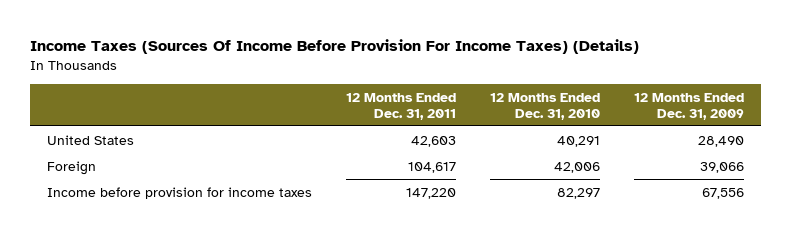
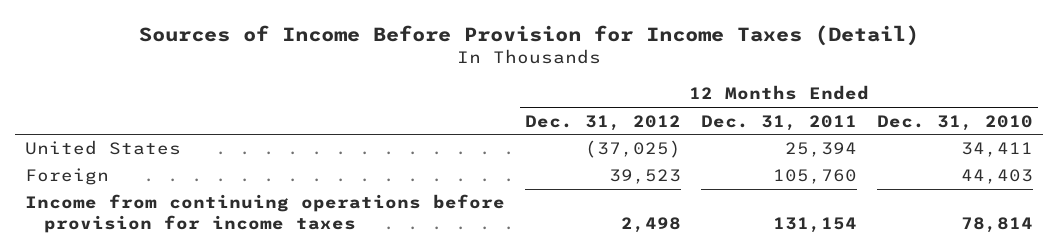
[29,39,639,55] Income Taxes (Sources Of Income Before Provision For Income Taxes) (Details) -> [138,24,919,46] Sources of Income Before Provision for Income Taxes (Detail)
[634,92,745,120] 12 Months Ended Dec. 31, 2009 -> none
none -> [525,114,682,131] Dec. 31, 2012
[411,135,457,147] 42,603 -> [784,142,857,158] 25,394
[557,135,601,147] 40,291 -> [960,142,1033,158] 34,411
[408,161,457,173] 104,617 -> [772,169,857,185] 105,760
[554,161,601,173] 42,006 -> [960,169,1033,185] 44,403
[47,186,313,199] Income before provision for income taxes -> [25,194,506,233] Income from continuing operations before provision for income taxes
[406,187,457,199] 147,220 -> [772,216,857,233] 131,154
[557,187,601,199] 82,297 -> [960,216,1033,233] 78,814

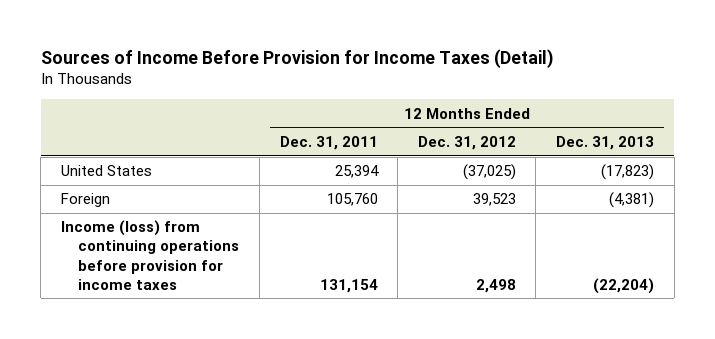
[876,114,1033,131] Dec. 31, 2010 -> none
none -> [556,136,655,151] Dec. 31, 2013
[25,194,506,233] Income from continuing operations before provision for income taxes -> [60,220,240,290] Income (loss) from continuing operations before provision for income taxes

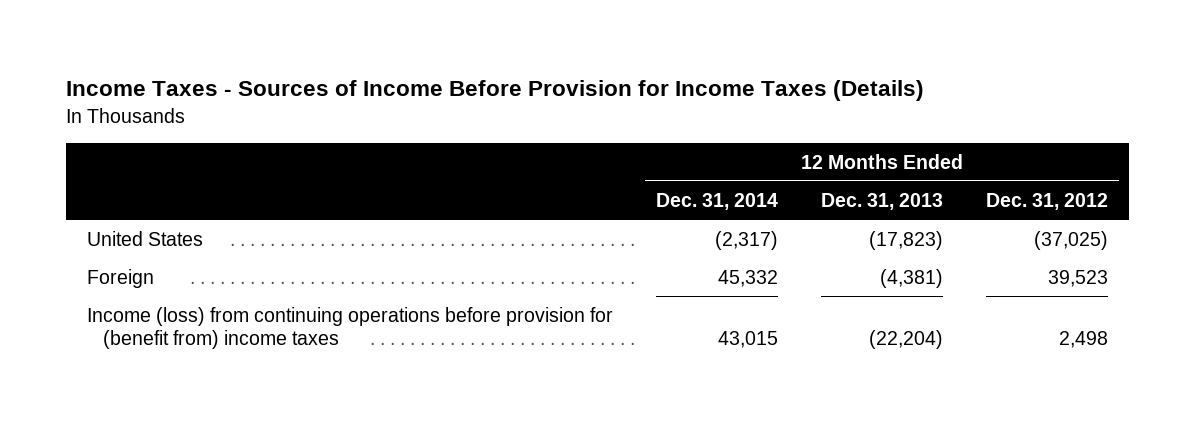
[40,48,554,68] Sources of Income Before Provision for Income Taxes (Detail) -> [65,80,924,102] Income Taxes - Sources of Income Before Provision for Income Taxes (Details)
[279,136,378,151] Dec. 31, 2011 -> none
none -> [656,192,779,210] Dec. 31, 2014
[60,220,240,290] Income (loss) from continuing operations before provision for income taxes -> [87,306,614,350] Income (loss) from continuing operations before provision for (benefit from) income taxes

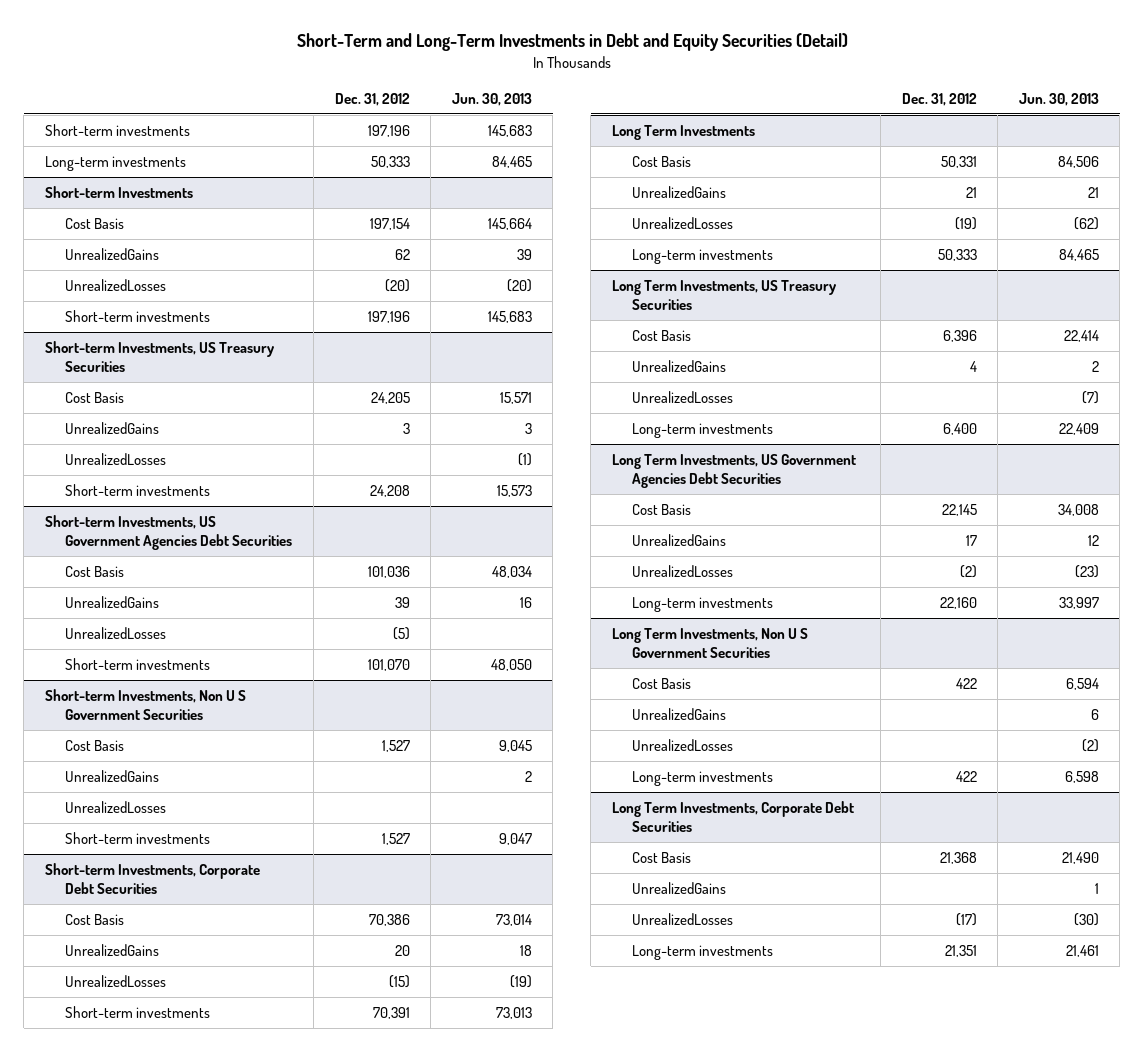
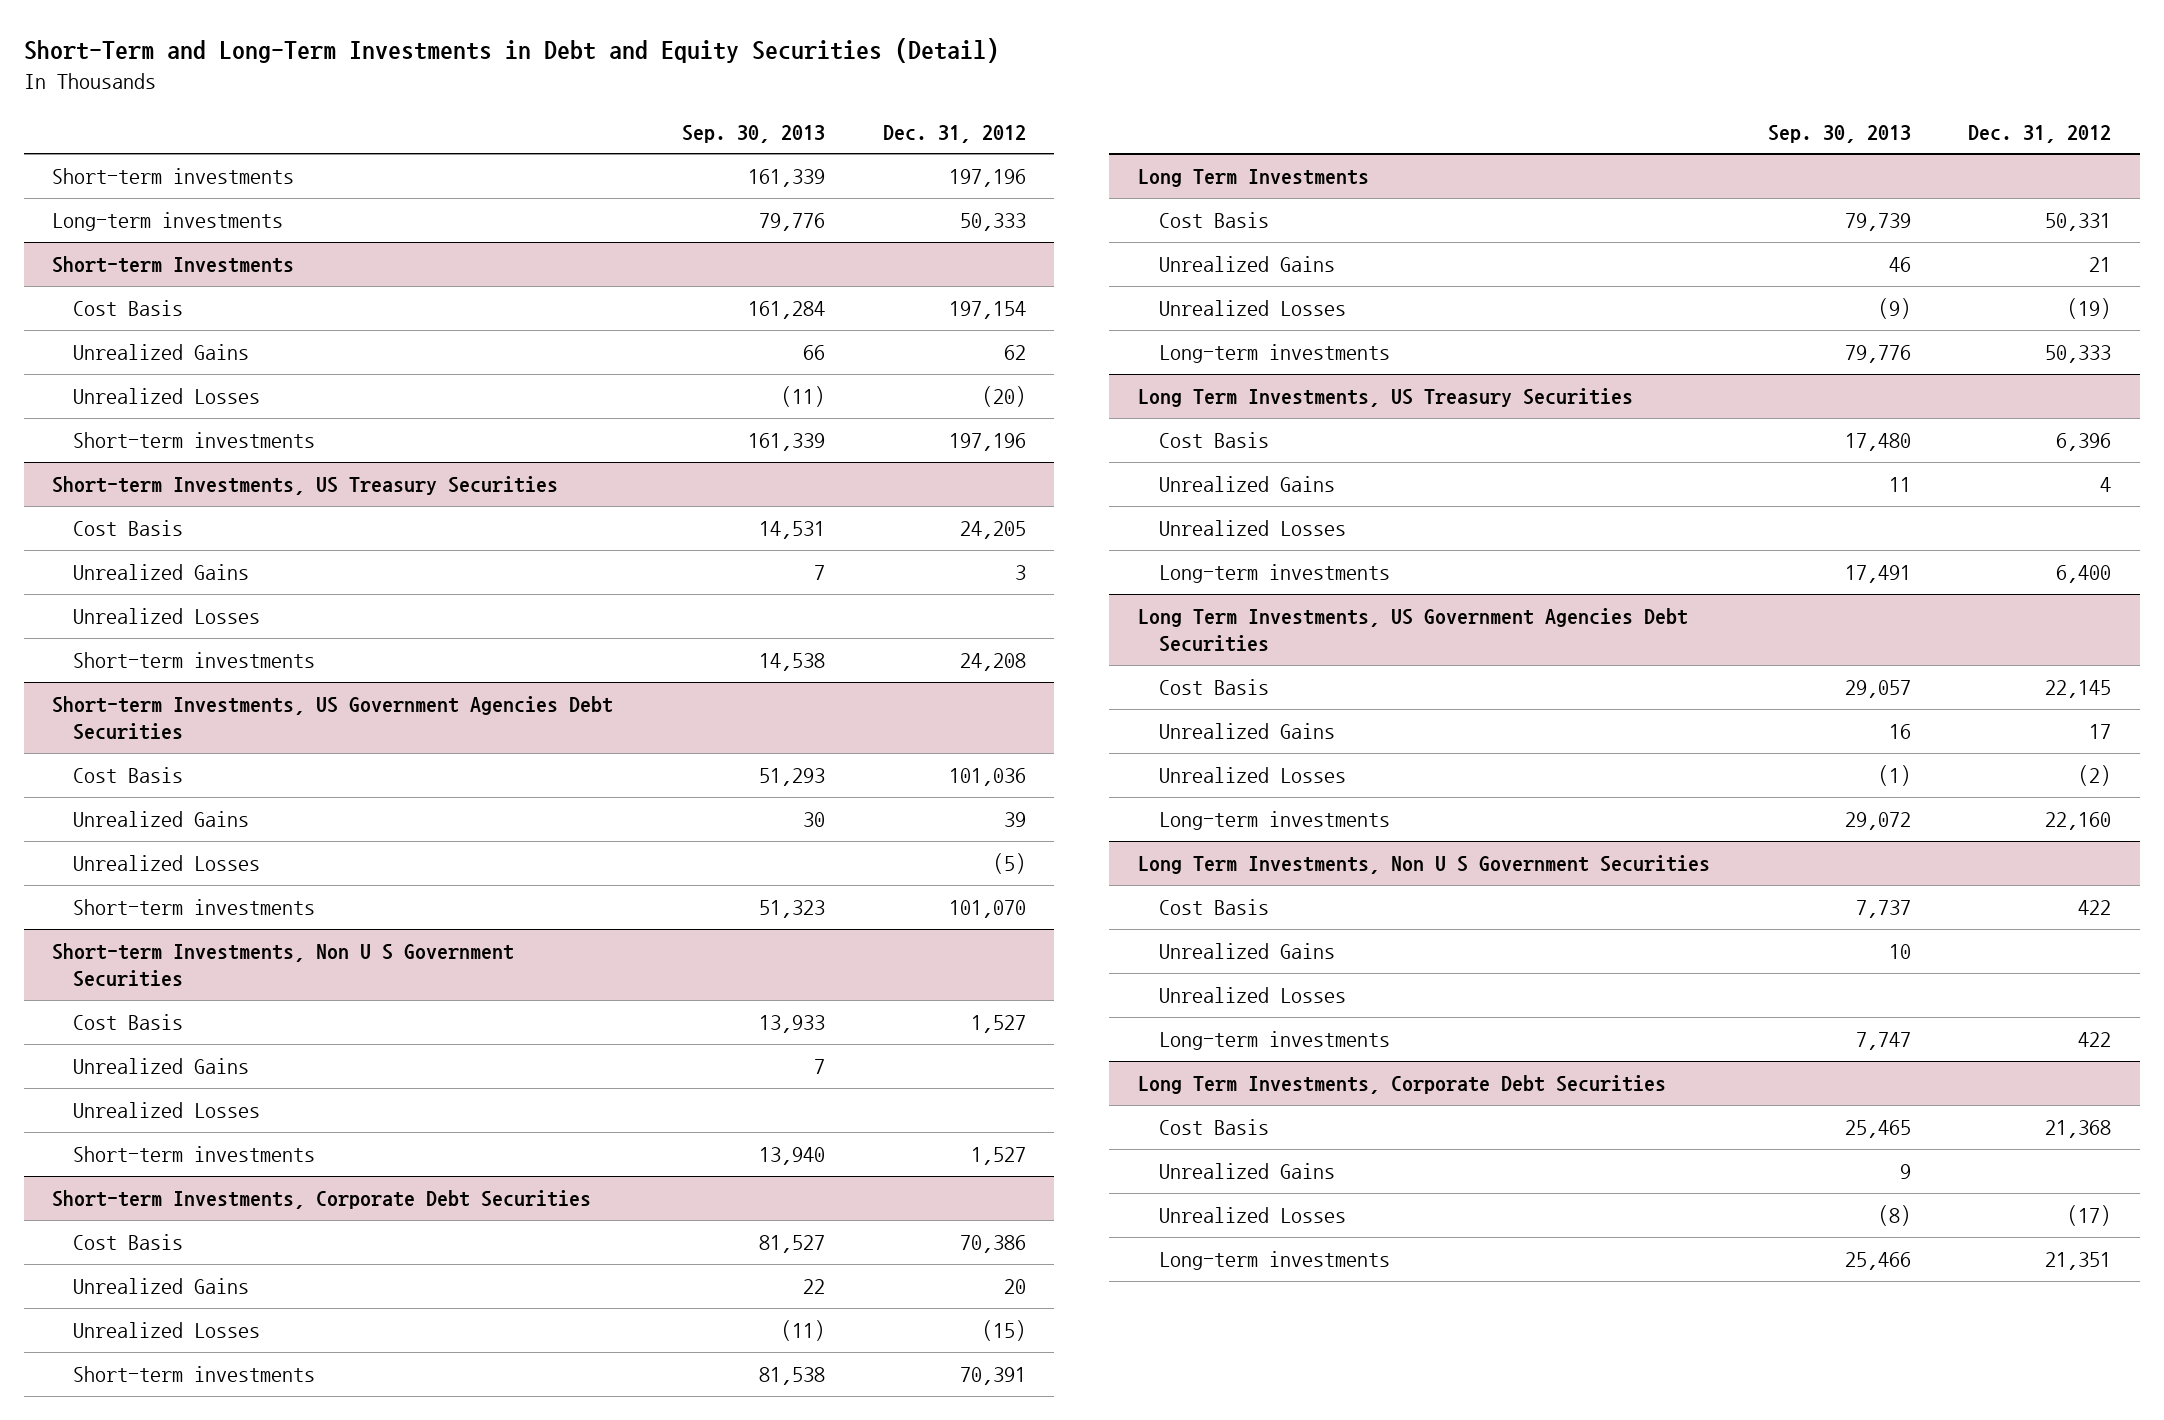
[451,92,532,106] Jun. 30, 2013 -> none
none -> [681,124,825,143] Sep. 30, 2013
[65,247,160,260] UnrealizedGains -> none
[65,278,167,291] UnrealizedLosses -> none
none -> [73,343,250,360] Unrealized Gains
none -> [73,387,261,404] Unrealized Losses
[65,421,160,434] UnrealizedGains -> none
[65,452,167,465] UnrealizedLosses -> none
none -> [73,563,250,580] Unrealized Gains
none -> [73,607,261,624] Unrealized Losses
[65,595,160,608] UnrealizedGains -> none
[65,626,167,639] UnrealizedLosses -> none
none -> [73,810,250,827] Unrealized Gains
none -> [73,854,261,871] Unrealized Losses
[65,769,160,782] UnrealizedGains -> none
[65,800,167,813] UnrealizedLosses -> none
none -> [73,1057,250,1074] Unrealized Gains
none -> [73,1101,261,1118] Unrealized Losses
[65,943,160,956] UnrealizedGains -> none
[65,974,167,987] UnrealizedLosses -> none
none -> [73,1277,250,1294] Unrealized Gains
none -> [73,1321,261,1338] Unrealized Losses
[632,185,727,198] UnrealizedGains -> none
[632,216,734,229] UnrealizedLosses -> none
none -> [1159,255,1336,272] Unrealized Gains
none -> [1159,299,1347,316] Unrealized Losses
[632,359,727,372] UnrealizedGains -> none
[632,390,734,403] UnrealizedLosses -> none
none -> [1159,475,1336,492] Unrealized Gains
none -> [1159,519,1347,536] Unrealized Losses
[632,533,727,546] UnrealizedGains -> none
[632,564,734,577] UnrealizedLosses -> none
none -> [1159,722,1336,739] Unrealized Gains
none -> [1159,766,1347,783] Unrealized Losses
[632,707,727,720] UnrealizedGains -> none
[632,738,734,751] UnrealizedLosses -> none
none -> [1159,942,1336,959] Unrealized Gains
none -> [1159,986,1347,1003] Unrealized Losses
[632,881,727,894] UnrealizedGains -> none
[632,912,734,925] UnrealizedLosses -> none
none -> [1159,1162,1336,1179] Unrealized Gains
none -> [1159,1206,1347,1223] Unrealized Losses

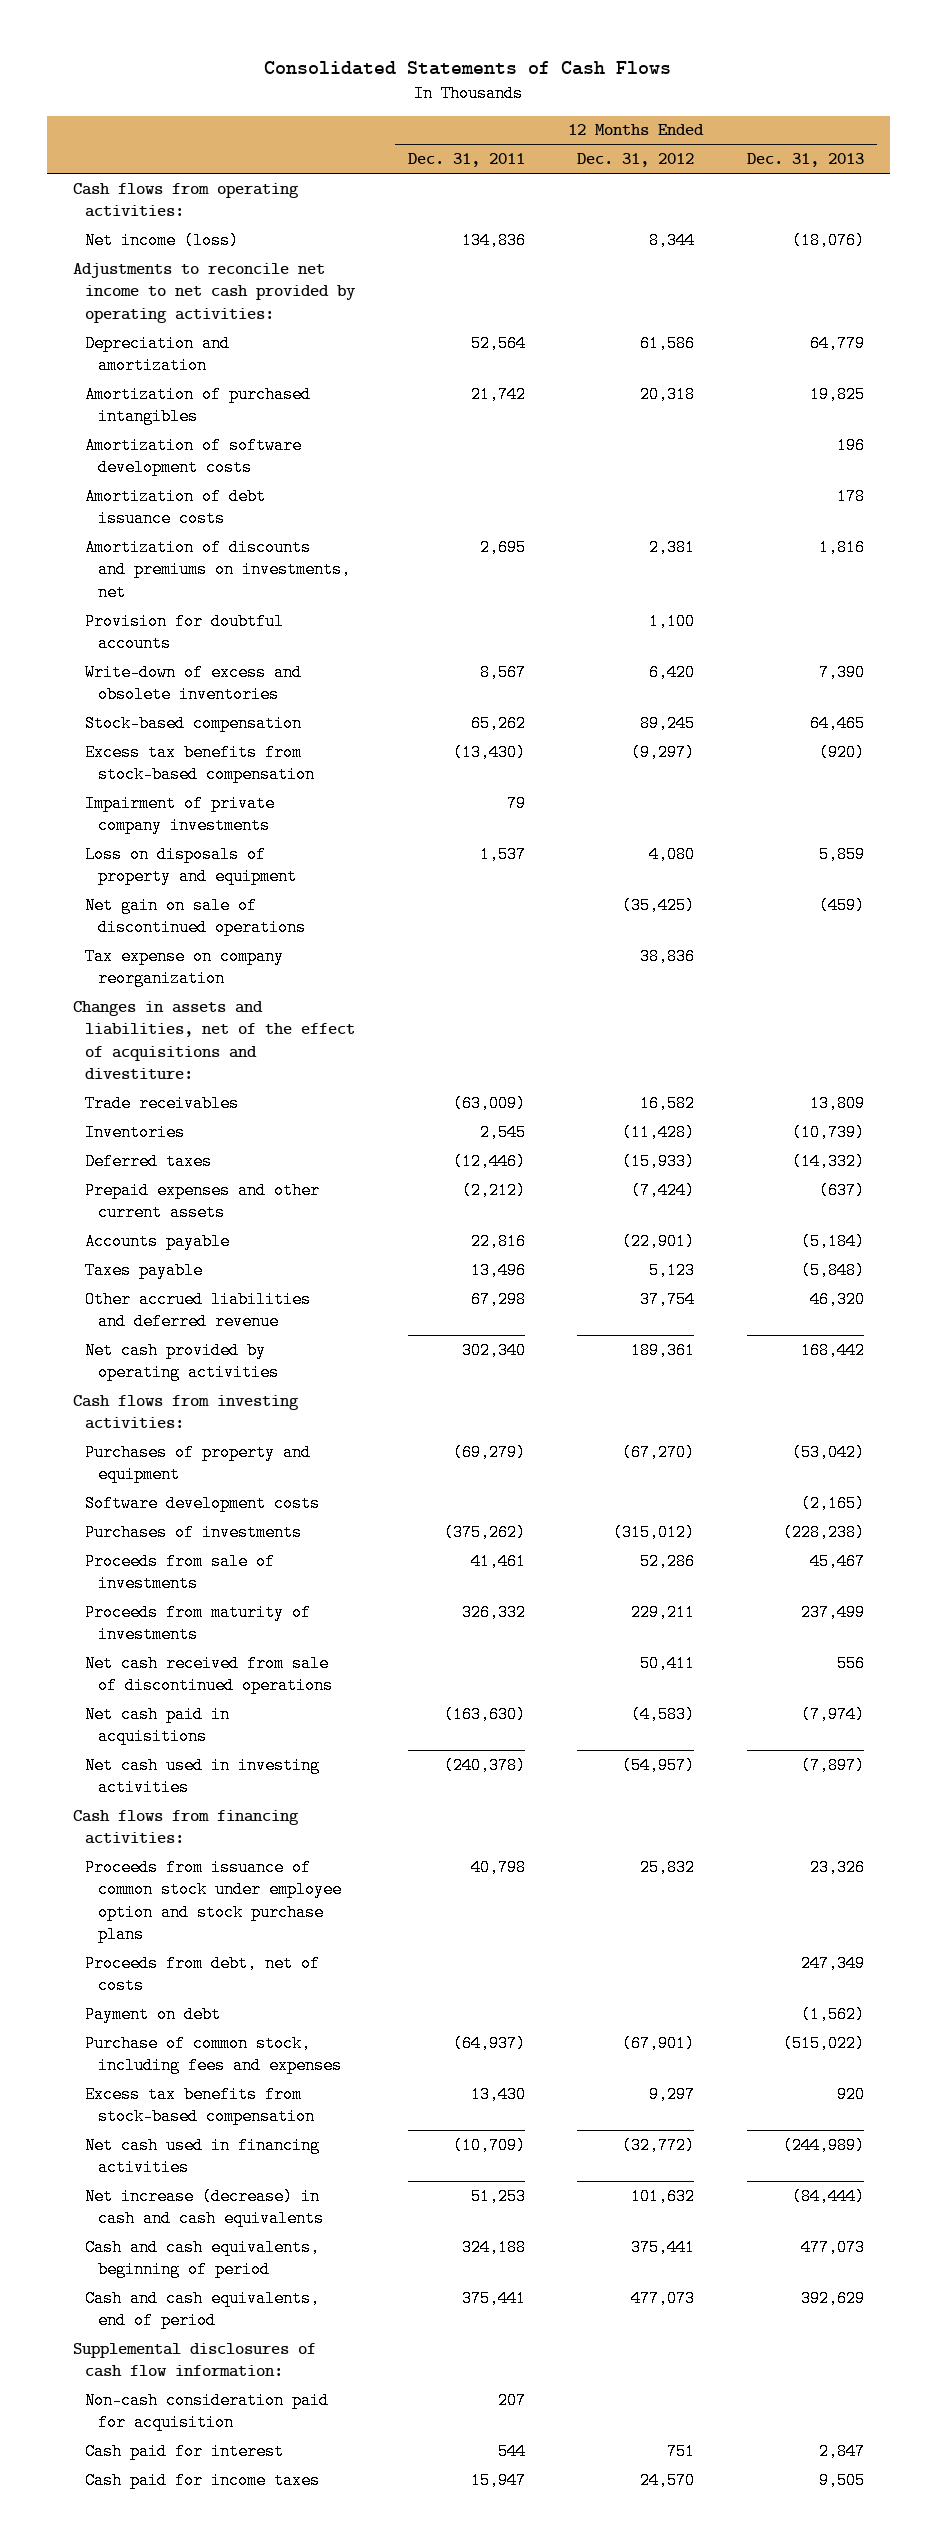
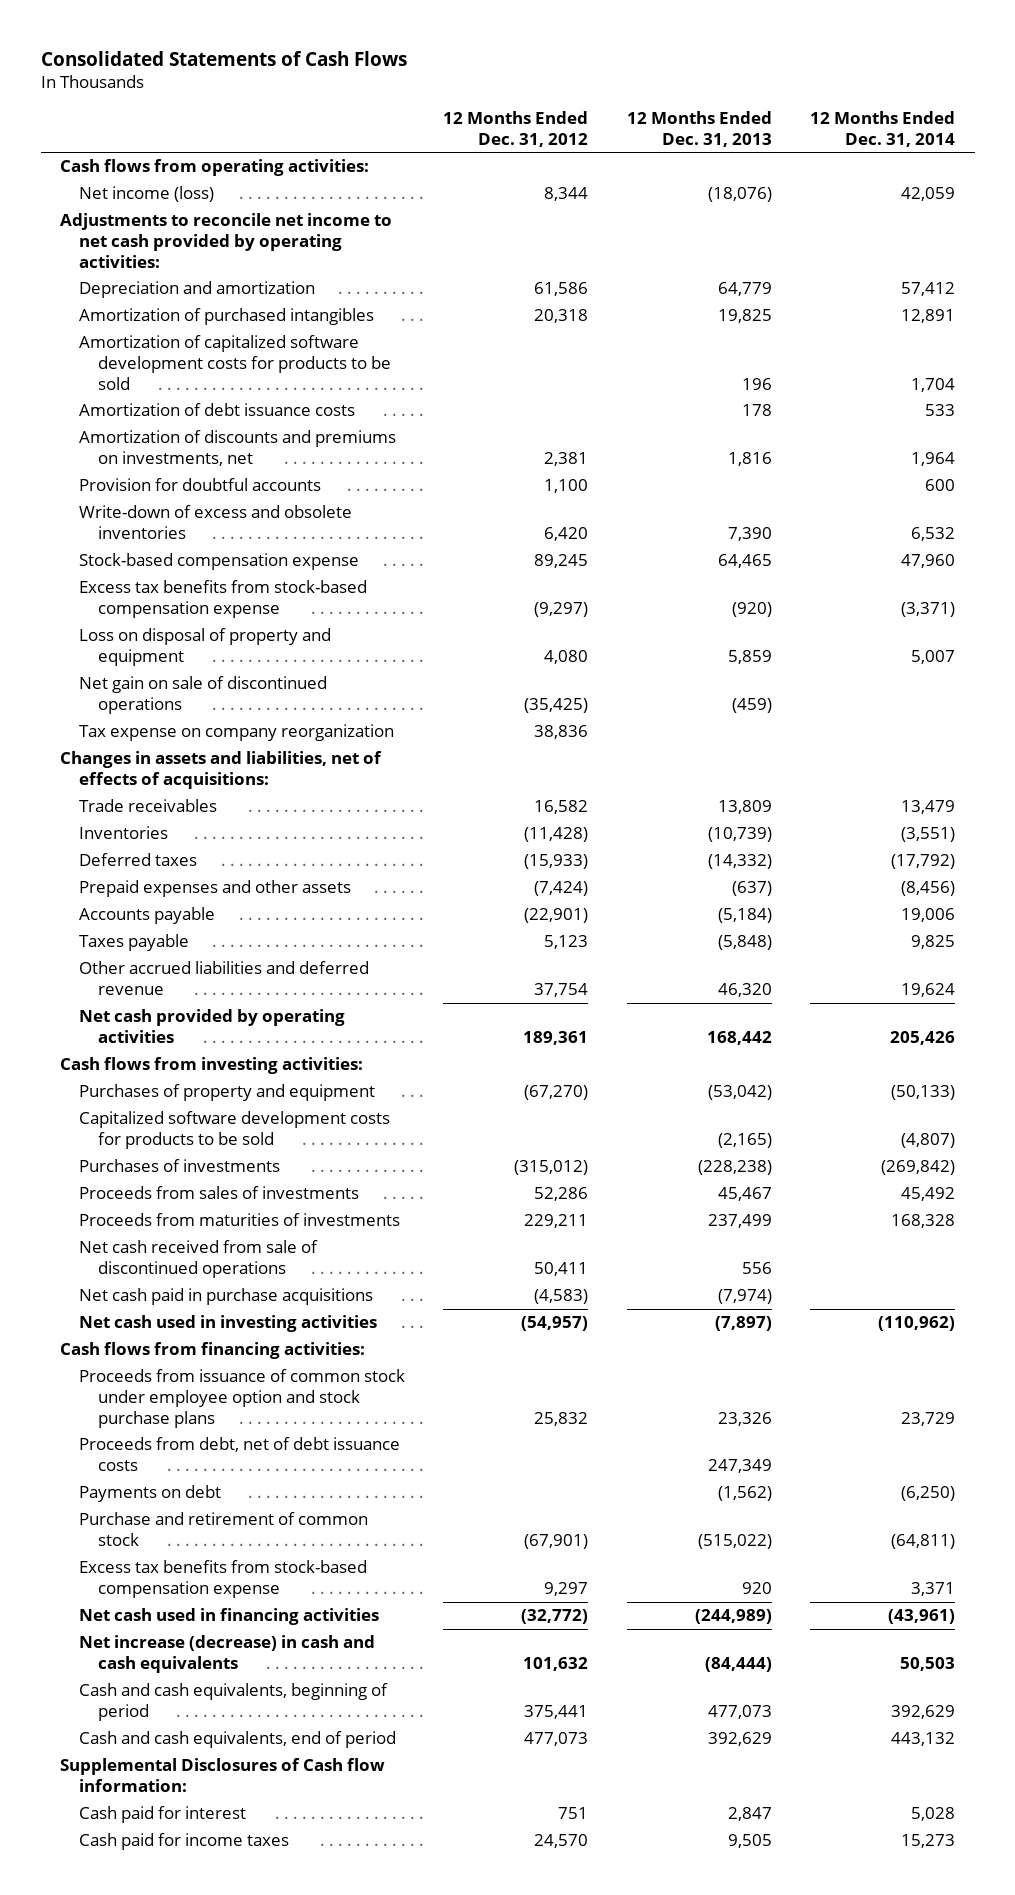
[407,153,525,168] Dec. 31, 2011 -> none
none -> [810,111,956,147] 12 Months Ended Dec. 31, 2014
[85,436,303,477] Amortization of software development costs -> [78,335,391,390] Amortization of capitalized software development costs for products to be sold
[85,794,276,835] Impairment of private company investments -> none
[85,714,303,732] Stock-based compensation -> [78,553,359,571] Stock-based compensation expense
[85,743,315,784] Excess tax benefits from stock-based compensation -> [78,580,367,618] Excess tax benefits from stock-based compensation expense
[85,845,297,886] Loss on disposals of property and equipment -> [78,628,331,666] Loss on disposal of property and equipment
[72,1000,356,1080] Changes in assets and liabilities, net of the effect of acquisitions and divestiture: -> [60,751,383,789] Changes in assets and liabilities, net of effects of acquisitions:
[85,1181,321,1222] Prepaid expenses and other current assets -> [78,880,351,898] Prepaid expenses and other assets
[85,1494,321,1512] Software development costs -> [78,1111,390,1149] Capitalized software development costs for products to be sold
[85,1552,276,1593] Proceeds from sale of investments -> [78,1186,359,1200] Proceeds from sales of investments
[85,1603,312,1644] Proceeds from maturity of investments -> [78,1213,400,1227] Proceeds from maturities of investments
[85,1705,231,1746] Net cash paid in acquisitions -> [78,1288,373,1306] Net cash paid in purchase acquisitions
[85,1954,321,1995] Proceeds from debt, net of costs -> [78,1437,400,1471] Proceeds from debt, net of debt issuance costs
[85,2005,222,2023] Payment on debt -> [78,1485,221,1503] Payments on debt
[85,2034,342,2075] Purchase of common stock, including fees and expenses -> [78,1512,368,1546] Purchase and retirement of common stock
[85,2085,315,2126] Excess tax benefits from stock-based compensation -> [78,1560,367,1598] Excess tax benefits from stock-based compensation expense
[85,2391,330,2432] Non-cash consideration paid for acquisition -> none
[72,2342,316,2378] Supplemental disclosures of cash flow information: -> [60,1758,386,1792] Supplemental Disclosures of Cash flow information:

